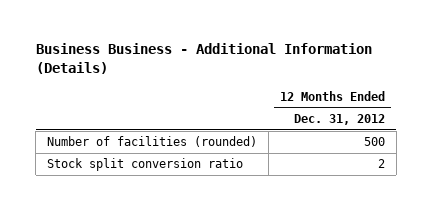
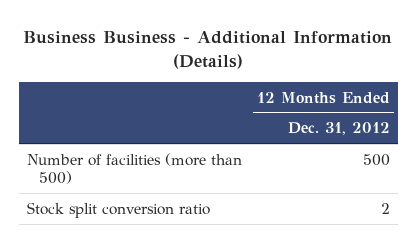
[47,136,258,148] Number of facilities (rounded) -> [26,152,242,185] Number of facilities (more than 500)

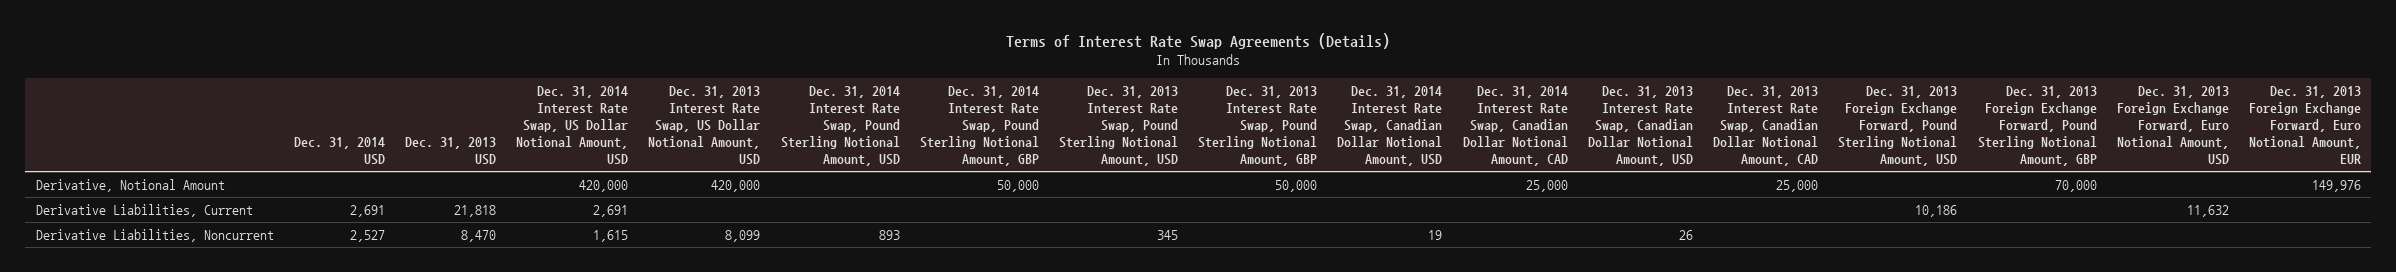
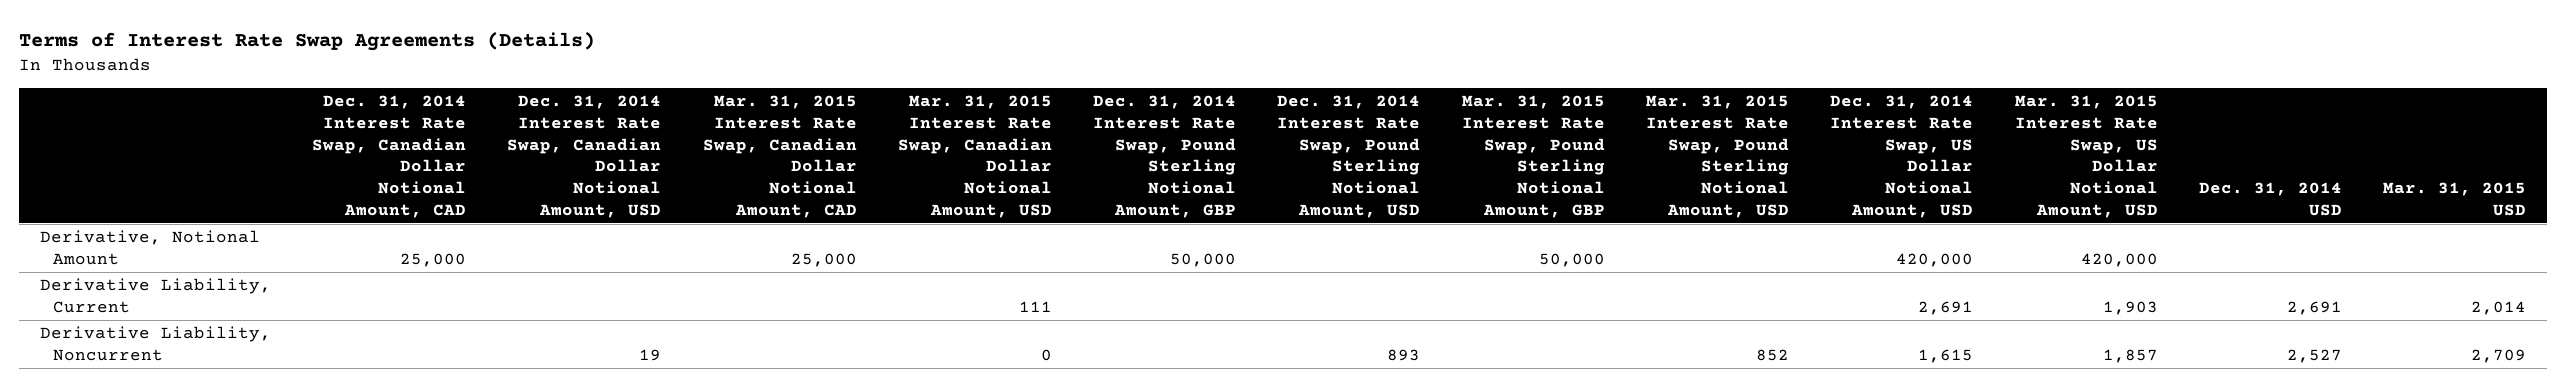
[404,136,496,166] Dec. 31, 2013 USD -> none
[648,85,761,166] Dec. 31, 2013 Interest Rate Swap, US Dollar Notional Amount, USD -> none
[1059,85,1179,167] Dec. 31, 2013 Interest Rate Swap, Pound Sterling Notional Amount, USD -> none
[1198,85,1318,167] Dec. 31, 2013 Interest Rate Swap, Pound Sterling Notional Amount, GBP -> none
[1587,85,1693,167] Dec. 31, 2013 Interest Rate Swap, Canadian Dollar Notional Amount, USD -> none
[1713,85,1819,167] Dec. 31, 2013 Interest Rate Swap, Canadian Dollar Notional Amount, CAD -> none
[1838,85,1958,167] Dec. 31, 2013 Foreign Exchange Forward, Pound Sterling Notional Amount, USD -> none
[1977,85,2097,167] Dec. 31, 2013 Foreign Exchange Forward, Pound Sterling Notional Amount, GBP -> none
[2116,85,2229,166] Dec. 31, 2013 Foreign Exchange Forward, Euro Notional Amount, USD -> none
[2248,85,2361,165] Dec. 31, 2013 Foreign Exchange Forward, Euro Notional Amount, EUR -> none
none -> [702,95,857,218] Mar. 31, 2015 Interest Rate Swap, Canadian Dollar Notional Amount, CAD
none -> [897,95,1052,218] Mar. 31, 2015 Interest Rate Swap, Canadian Dollar Notional Amount, USD
none -> [1461,95,1605,218] Mar. 31, 2015 Interest Rate Swap, Pound Sterling Notional Amount, GBP
none -> [1646,95,1790,218] Mar. 31, 2015 Interest Rate Swap, Pound Sterling Notional Amount, USD
none -> [2014,95,2158,218] Mar. 31, 2015 Interest Rate Swap, US Dollar Notional Amount, USD
none -> [2383,182,2527,216] Mar. 31, 2015 USD
[35,203,253,217] Derivative Liabilities, Current -> [39,278,271,314] Derivative Liability, Current
[35,228,274,242] Derivative Liabilities, Noncurrent -> [39,326,271,362] Derivative Liability, Noncurrent

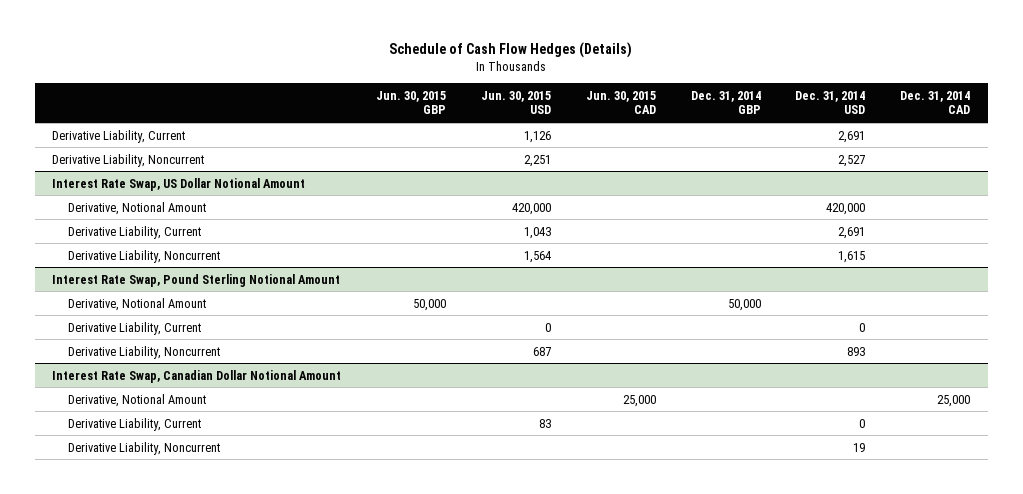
[18,32,595,52] Terms of Interest Rate Swap Agreements (Details) -> [389,42,633,59] Schedule of Cash Flow Hedges (Details)
[311,95,466,218] Dec. 31, 2014 Interest Rate Swap, Canadian Dollar Notional Amount, CAD -> none
[507,95,662,218] Dec. 31, 2014 Interest Rate Swap, Canadian Dollar Notional Amount, USD -> none
[702,95,857,218] Mar. 31, 2015 Interest Rate Swap, Canadian Dollar Notional Amount, CAD -> none
[897,95,1052,218] Mar. 31, 2015 Interest Rate Swap, Canadian Dollar Notional Amount, USD -> none
[1093,95,1237,218] Dec. 31, 2014 Interest Rate Swap, Pound Sterling Notional Amount, GBP -> none
[1277,95,1421,218] Dec. 31, 2014 Interest Rate Swap, Pound Sterling Notional Amount, USD -> none
[1461,95,1605,218] Mar. 31, 2015 Interest Rate Swap, Pound Sterling Notional Amount, GBP -> none
[1646,95,1790,218] Mar. 31, 2015 Interest Rate Swap, Pound Sterling Notional Amount, USD -> none
[1830,95,1974,218] Dec. 31, 2014 Interest Rate Swap, US Dollar Notional Amount, USD -> none
[2014,95,2158,218] Mar. 31, 2015 Interest Rate Swap, US Dollar Notional Amount, USD -> none
[2383,182,2527,216] Mar. 31, 2015 USD -> none
none -> [376,90,447,115] Jun. 30, 2015 GBP
none -> [480,90,551,115] Jun. 30, 2015 USD
none -> [585,90,656,115] Jun. 30, 2015 CAD
none -> [690,90,761,115] Dec. 31, 2014 GBP
none -> [900,90,971,115] Dec. 31, 2014 CAD
[39,230,260,266] Derivative, Notional Amount -> none
none -> [52,177,306,191] Interest Rate Swap, US Dollar Notional Amount
none -> [68,201,207,215] Derivative, Notional Amount
none -> [68,225,202,239] Derivative Liability, Current
none -> [68,249,221,263] Derivative Liability, Noncurrent
none -> [52,273,341,287] Interest Rate Swap, Pound Sterling Notional Amount
none -> [68,297,207,311] Derivative, Notional Amount
none -> [68,321,202,335] Derivative Liability, Current
none -> [68,345,221,359] Derivative Liability, Noncurrent
none -> [52,369,342,383] Interest Rate Swap, Canadian Dollar Notional Amount
none -> [68,393,207,407] Derivative, Notional Amount
none -> [68,417,202,431] Derivative Liability, Current
none -> [68,441,221,455] Derivative Liability, Noncurrent

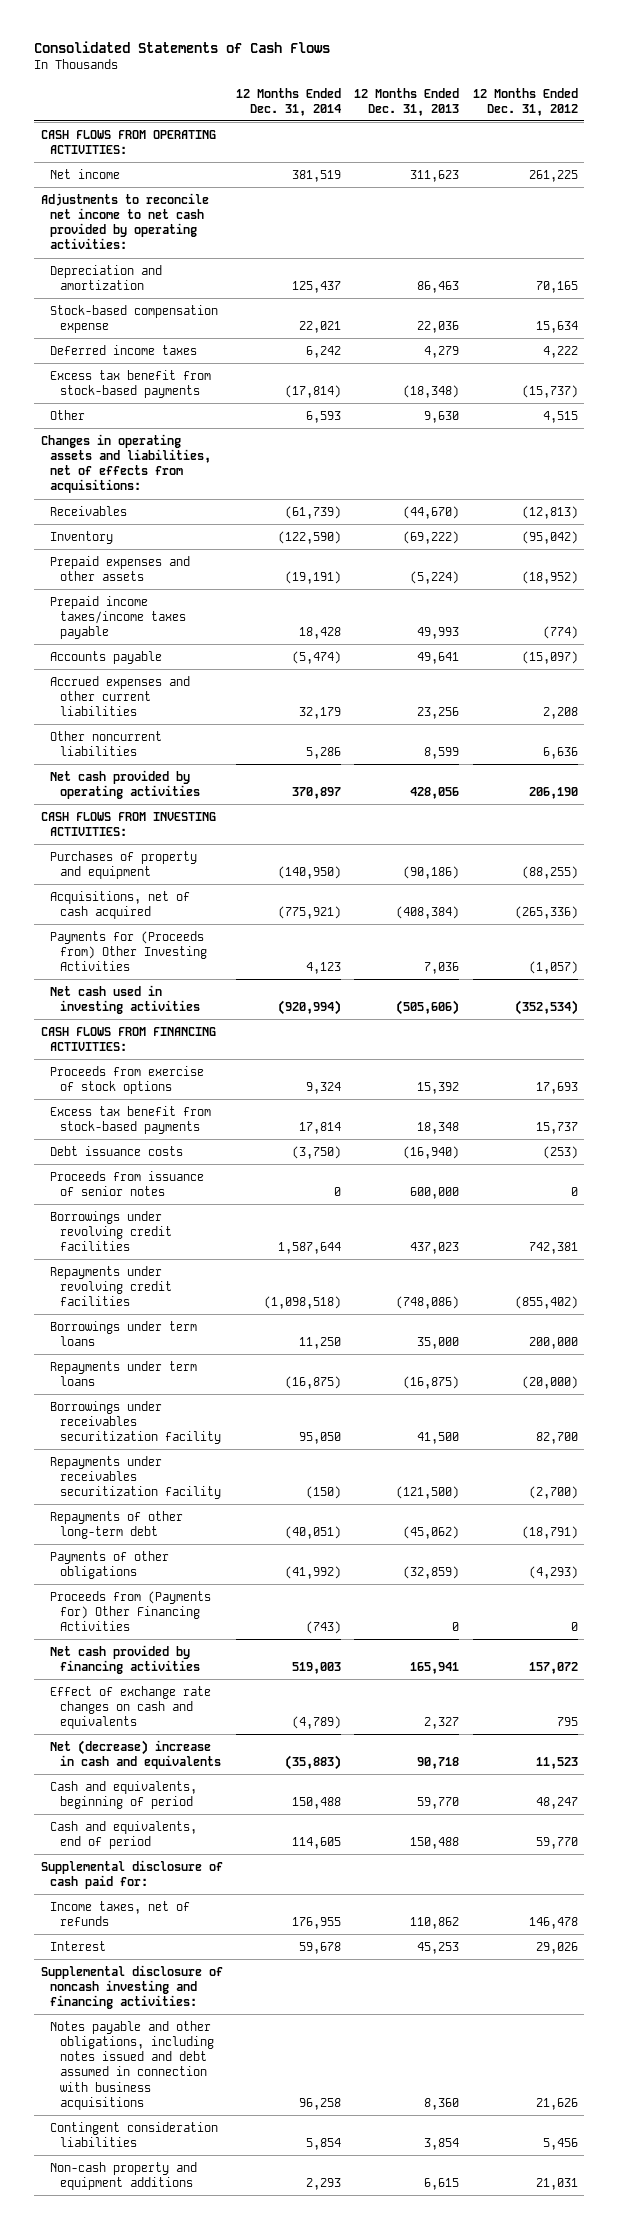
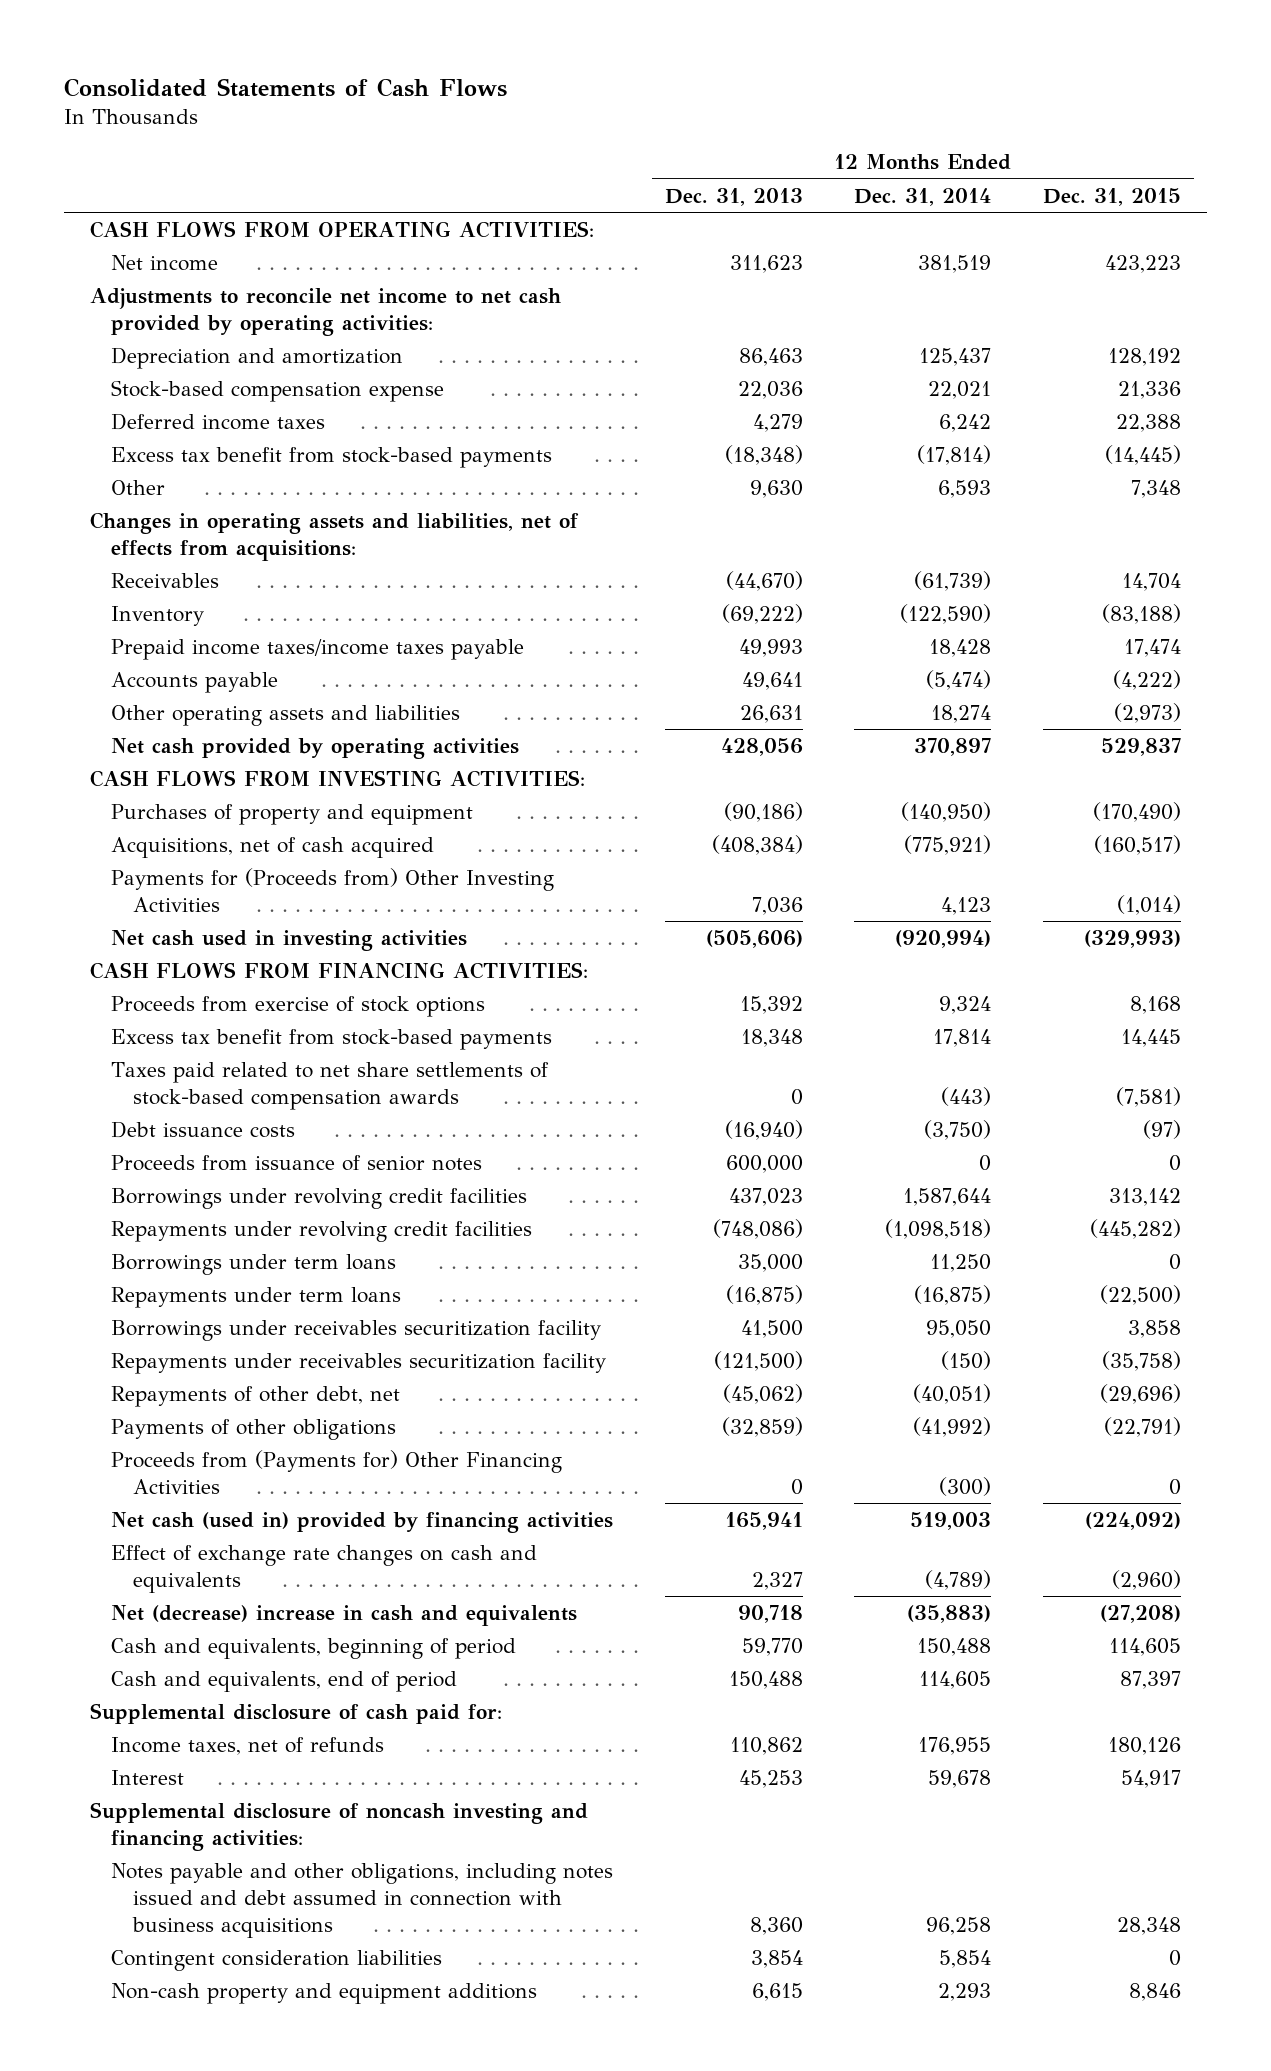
[472,87,578,116] 12 Months Ended Dec. 31, 2012 -> none
none -> [1043,187,1182,206] Dec. 31, 2015
[50,555,191,581] Prepaid expenses and other assets -> none
[50,675,191,717] Accrued expenses and other current liabilities -> none
[50,730,163,756] Other noncurrent liabilities -> none
none -> [111,704,461,726] Other operating assets and liabilities
none -> [111,1061,550,1110] Taxes paid related to net share settlements of stock-based compensation awards
[50,1510,184,1539] Repayments of other long-term debt -> [111,1385,401,1407] Repayments of other debt, net
[306,1621,342,1635] (743) -> [939,1476,992,1496] (300)
[50,1644,200,1674] Net cash provided by financing activities -> [111,1511,614,1533] Net cash (used in) provided by financing activities

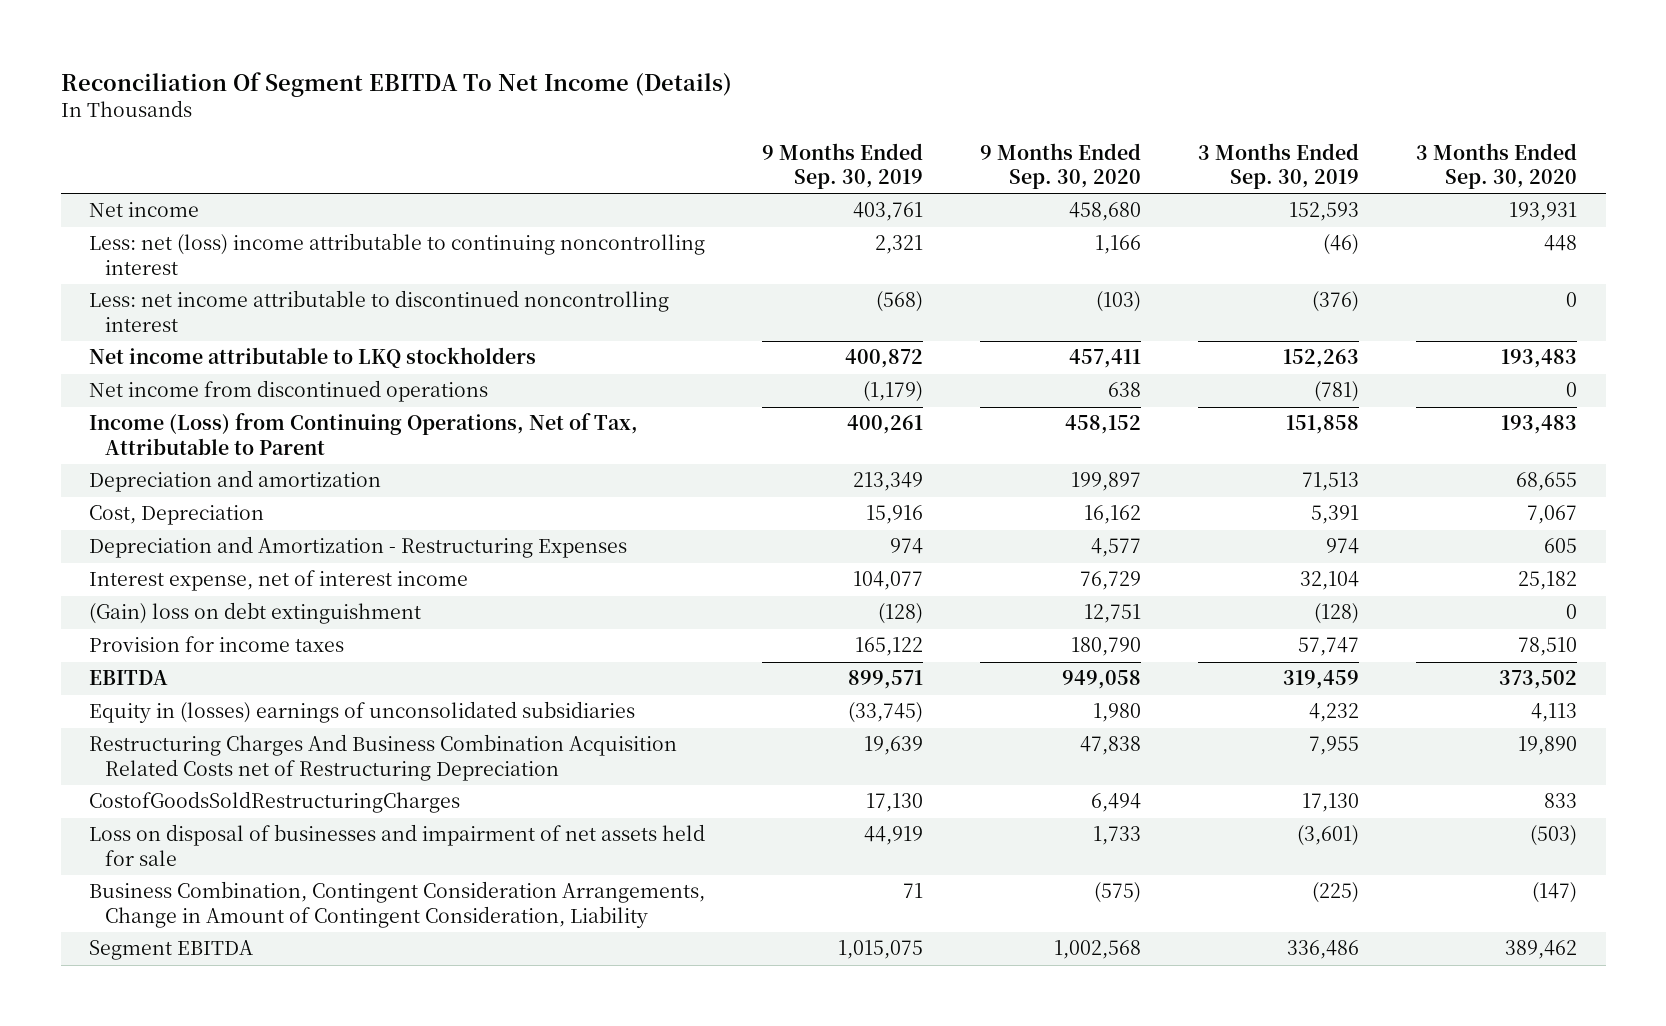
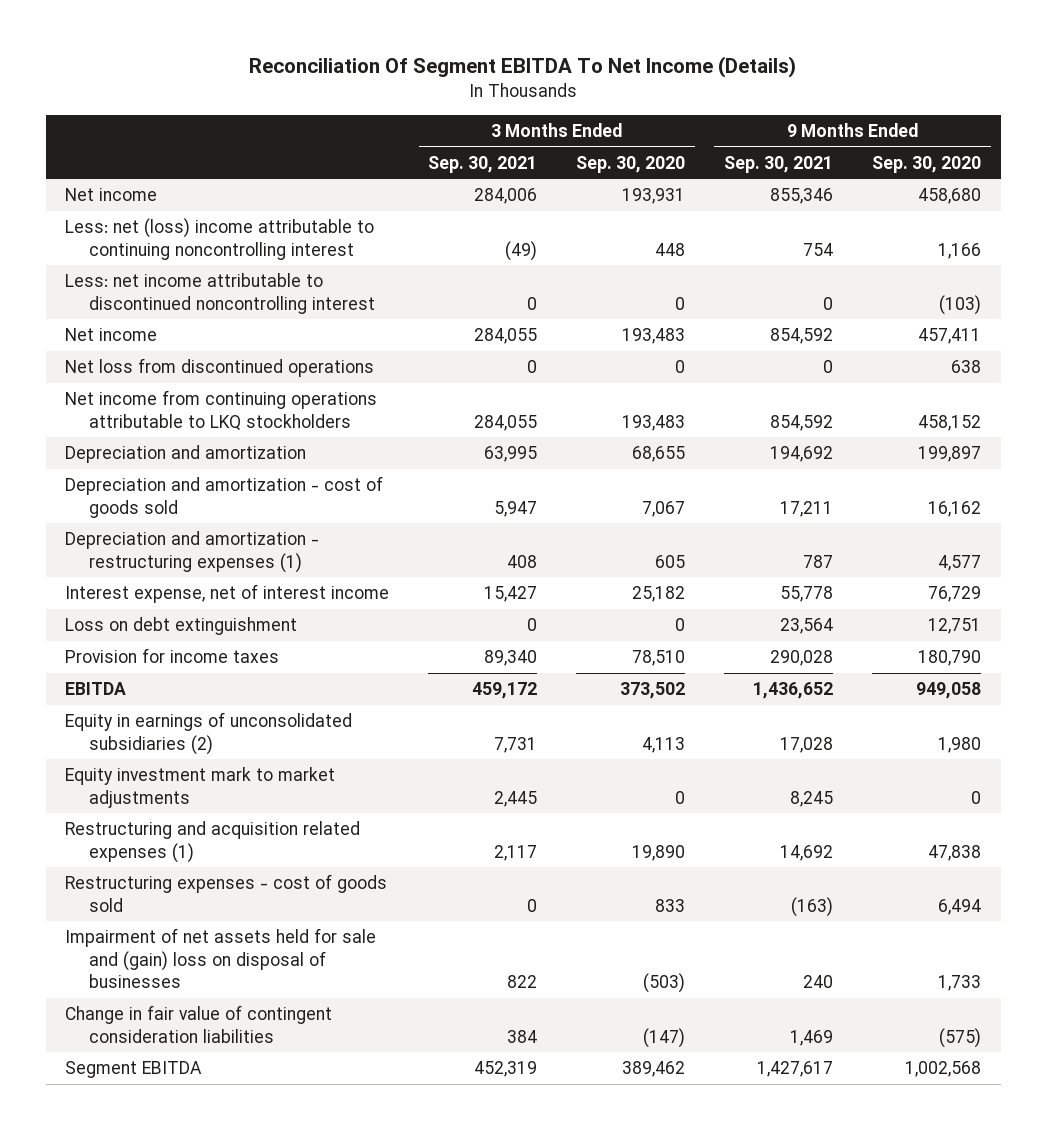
[762,142,924,189] 9 Months Ended Sep. 30, 2019 -> none
[1198,142,1360,189] 3 Months Ended Sep. 30, 2019 -> none
none -> [428,155,538,173] Sep. 30, 2021
none -> [724,155,834,173] Sep. 30, 2021
[89,347,537,369] Net income attributable to LKQ stockholders -> [65,328,158,342] Net income
[89,380,489,403] Net income from discontinued operations -> [65,358,375,378] Net loss from discontinued operations
[89,413,639,455] Income (Loss) from Continuing Operations, Net of Tax, Attributable to Parent -> [65,390,378,431] Net income from continuing operations attributable to LKQ stockholders
[89,505,265,526] Cost, Depreciation -> [65,476,384,518] Depreciation and amortization - cost of goods sold
[89,536,628,559] Depreciation and Amortization - Restructuring Expenses -> [65,531,320,573] Depreciation and amortization - restructuring expenses (1)
[89,602,422,625] (Gain) loss on debt extinguishment -> [65,617,298,636] Loss on debt extinguishment
[89,701,636,724] Equity in (losses) earnings of unconsolidated subsidiaries -> [65,712,353,755] Equity in earnings of unconsolidated subsidiaries (2)
none -> [65,767,336,808] Equity investment mark to market adjustments
[89,734,678,781] Restructuring Charges And Business Combination Acquisition Related Costs net of Restructuring Depreciation -> [65,821,361,863] Restructuring and acquisition related expenses (1)
[89,791,461,814] CostofGoodsSoldRestructuringCharges -> [65,874,388,912] Restructuring expenses - cost of goods sold
[89,824,706,866] Loss on disposal of businesses and impairment of net assets held for sale -> [65,928,377,989] Impairment of net assets held for sale and (gain) loss on disposal of businesses
[89,881,706,928] Business Combination, Contingent Consideration Arrangements, Change in Amount of Contingent Consideration, Liability -> [65,1005,333,1043] Change in fair value of contingent consideration liabilities

